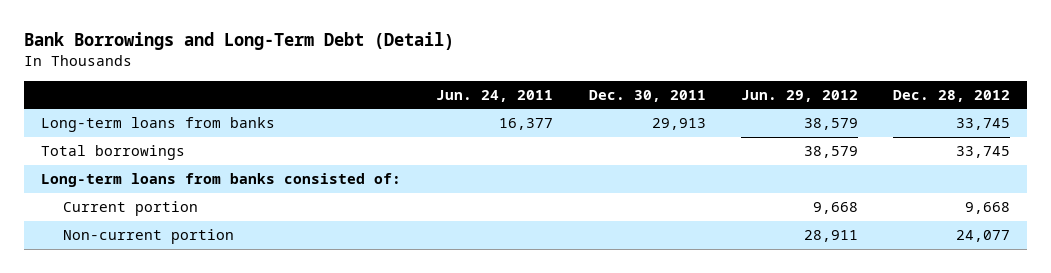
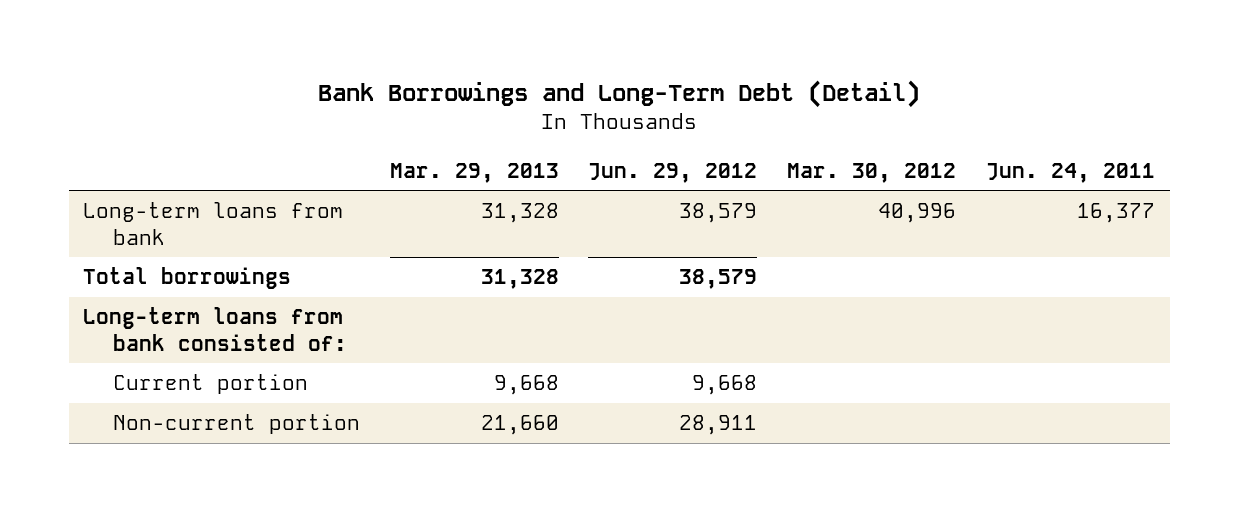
[588,89,706,102] Dec. 30, 2011 -> none
[892,89,1010,102] Dec. 28, 2012 -> none
none -> [389,162,559,183] Mar. 29, 2013
none -> [787,162,957,183] Mar. 30, 2012
[41,117,276,133] Long-term loans from banks -> [83,202,344,245] Long-term loans from bank
[41,173,402,188] Long-term loans from banks consisted of: -> [83,307,347,351] Long-term loans from bank consisted of:

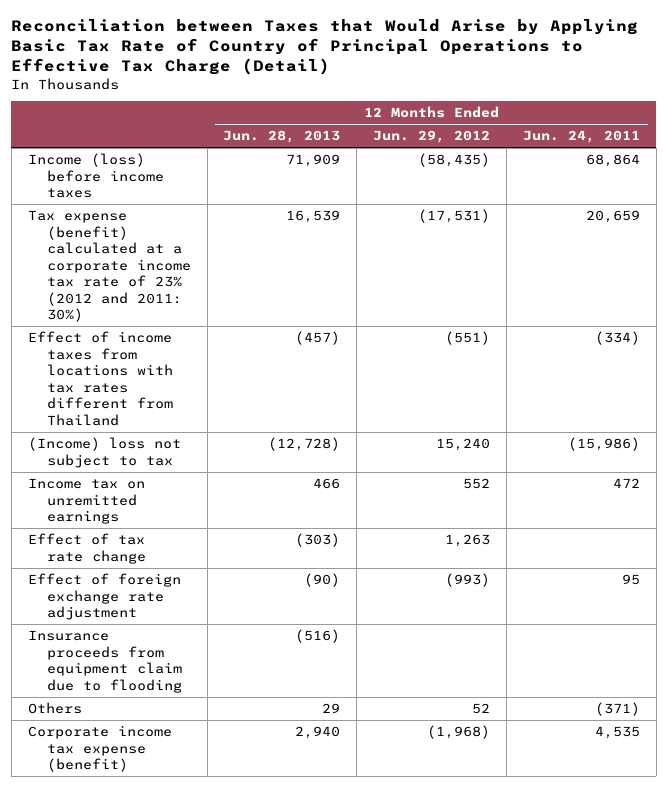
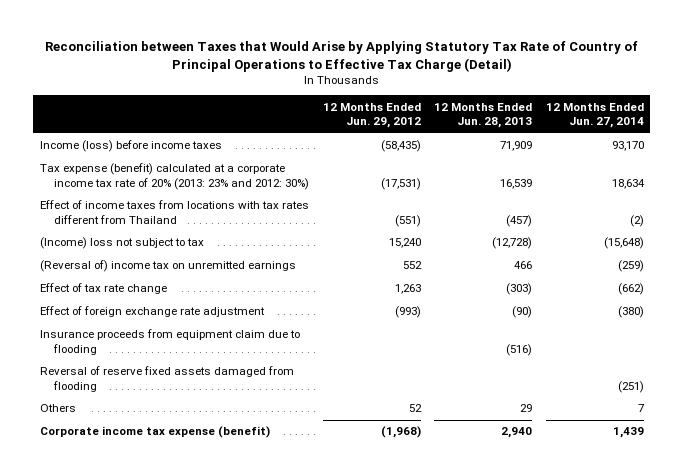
[11,19,639,76] Reconciliation between Taxes that Would Arise by Applying Basic Tax Rate of Country of Principal Operations to Effective Tax Charge (Detail) -> [44,40,638,72] Reconciliation between Taxes that Would Arise by Applying Statutory Tax Rate of Country of Principal Operations to Effective Tax Charge (Detail)
[522,130,640,144] Jun. 24, 2011 -> none
none -> [545,102,644,129] 12 Months Ended Jun. 27, 2014
[27,209,191,323] Tax expense (benefit) calculated at a corporate income tax rate of 23% (2012 and 2011: 30%) -> [40,163,309,190] Tax expense (benefit) calculated at a corporate income tax rate of 20% (2013: 23% and 2012: 30%)
[27,477,145,525] Income tax on unremitted earnings -> [40,260,297,273] (Reversal of) income tax on unremitted earnings
none -> [40,366,295,392] Reversal of reserve fixed assets damaged from flooding

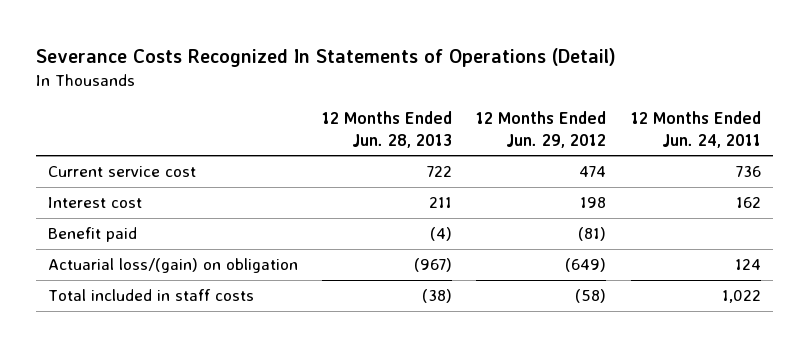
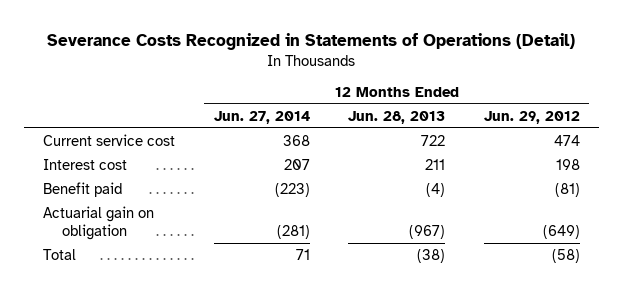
[36,47,617,67] Severance Costs Recognized In Statements of Operations (Detail) -> [47,33,576,51] Severance Costs Recognized in Statements of Operations (Detail)
[630,111,761,148] 12 Months Ended Jun. 24, 2011 -> none
none -> [213,110,310,124] Jun. 27, 2014
[48,258,299,274] Actuarial loss/(gain) on obligation -> [43,205,155,241] Actuarial gain on obligation
[48,289,255,302] Total included in staff costs -> [43,248,77,260] Total

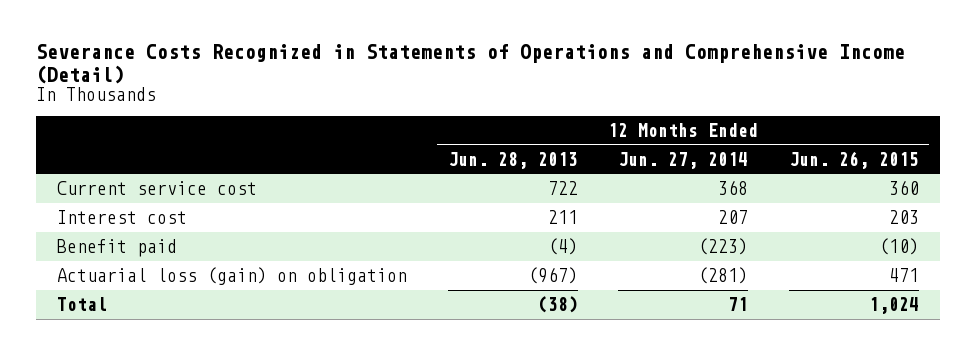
[47,33,576,51] Severance Costs Recognized in Statements of Operations (Detail) -> [36,43,906,84] Severance Costs Recognized in Statements of Operations and Comprehensive Income (Detail)
[483,110,580,124] Jun. 29, 2012 -> none
none -> [789,150,920,169] Jun. 26, 2015
[43,205,155,241] Actuarial gain on obligation -> [56,267,407,286] Actuarial loss (gain) on obligation

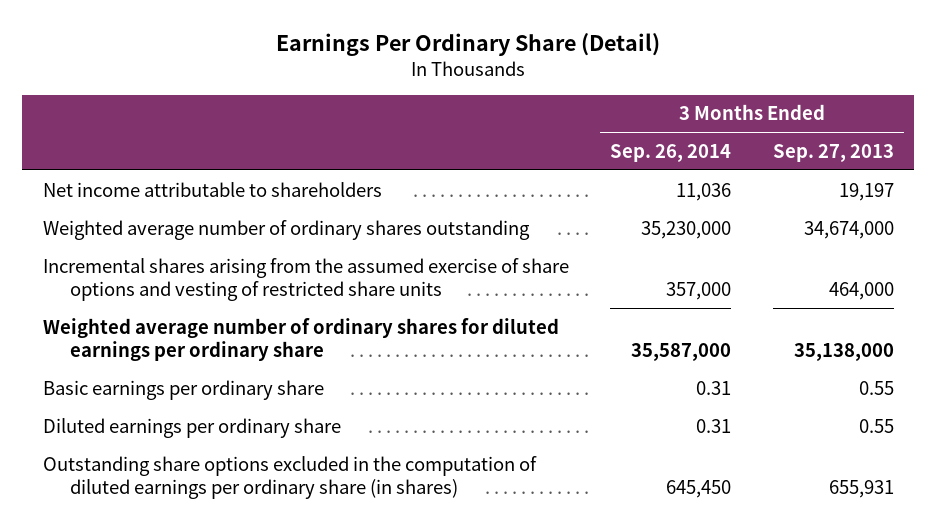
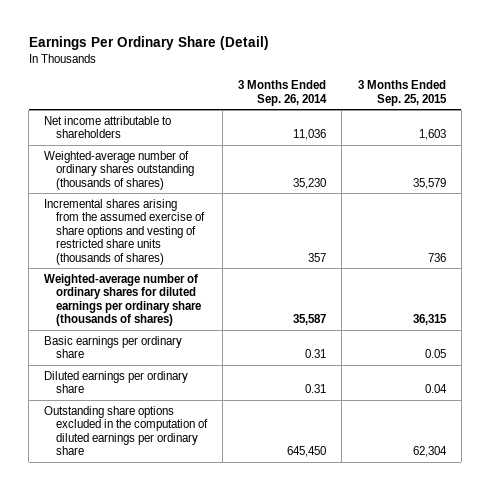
[772,143,894,162] Sep. 27, 2013 -> none
none -> [357,80,447,106] 3 Months Ended Sep. 25, 2015
[42,219,530,240] Weighted average number of ordinary shares outstanding -> [44,150,194,190] Weighted-average number of ordinary shares outstanding (thousands of shares)
[641,220,732,239] 35,230,000 -> [293,177,327,189] 35,230
[42,257,569,302] Incremental shares arising from the assumed exercise of share options and vesting of restricted share units -> [44,198,205,265] Incremental shares arising from the assumed exercise of share options and vesting of restricted share units (thousands of shares)
[666,282,732,301] 357,000 -> [308,252,327,262] 357
[42,317,559,362] Weighted average number of ordinary shares for diluted earnings per ordinary share -> [44,273,201,327] Weighted-average number of ordinary shares for diluted earnings per ordinary share (thousands of shares)
[631,343,732,362] 35,587,000 -> [293,314,327,326] 35,587
[42,455,537,500] Outstanding share options excluded in the computation of diluted earnings per ordinary share (in shares) -> [44,405,208,456] Outstanding share options excluded in the computation of diluted earnings per ordinary share

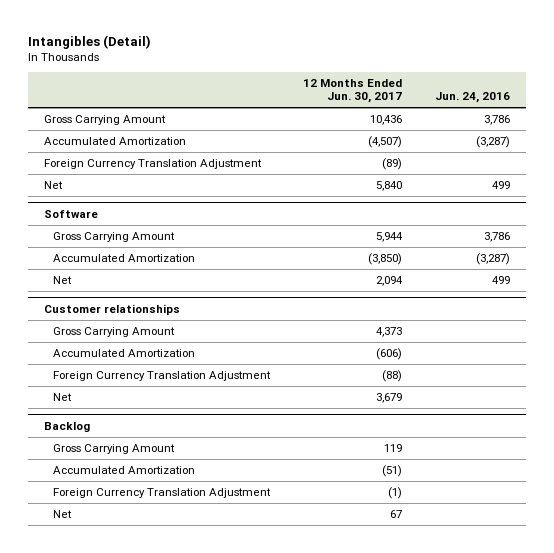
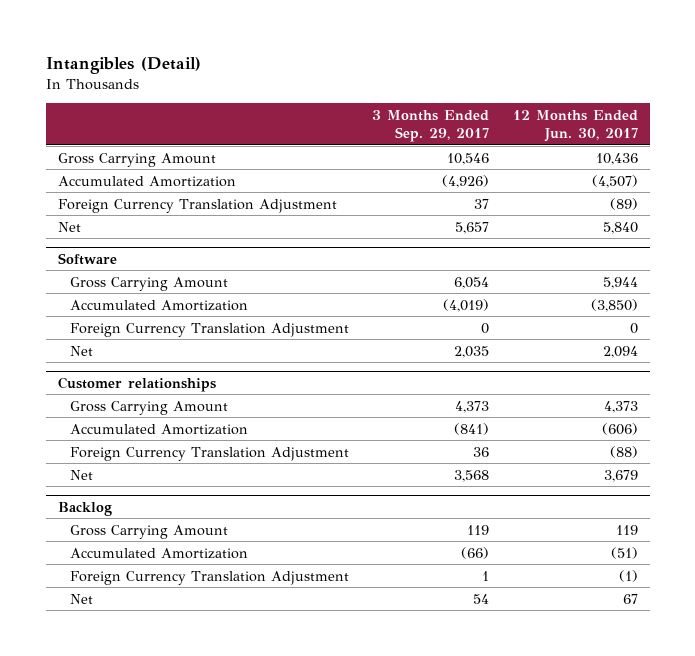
[434,92,510,104] Jun. 24, 2016 -> none
none -> [372,109,490,143] 3 Months Ended Sep. 29, 2017
none -> [69,322,349,337] Foreign Currency Translation Adjustment

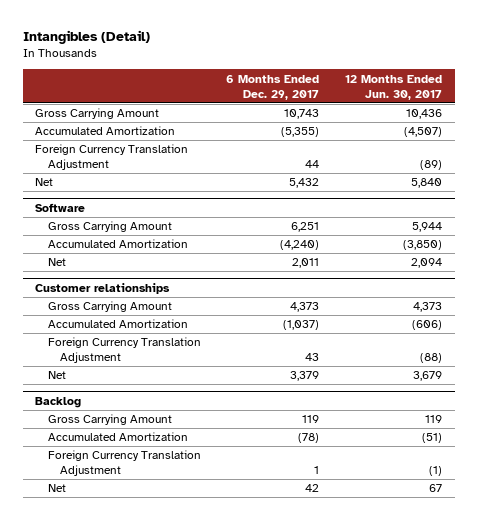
[372,109,490,143] 3 Months Ended Sep. 29, 2017 -> none
none -> [226,74,320,100] 6 Months Ended Dec. 29, 2017
[69,322,349,337] Foreign Currency Translation Adjustment -> none

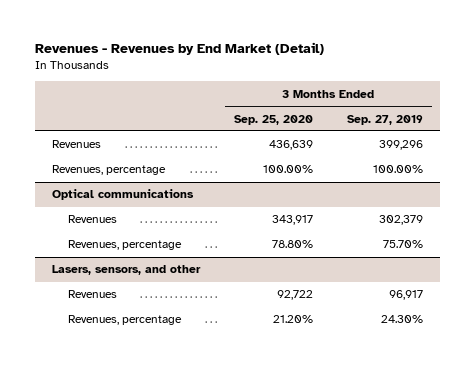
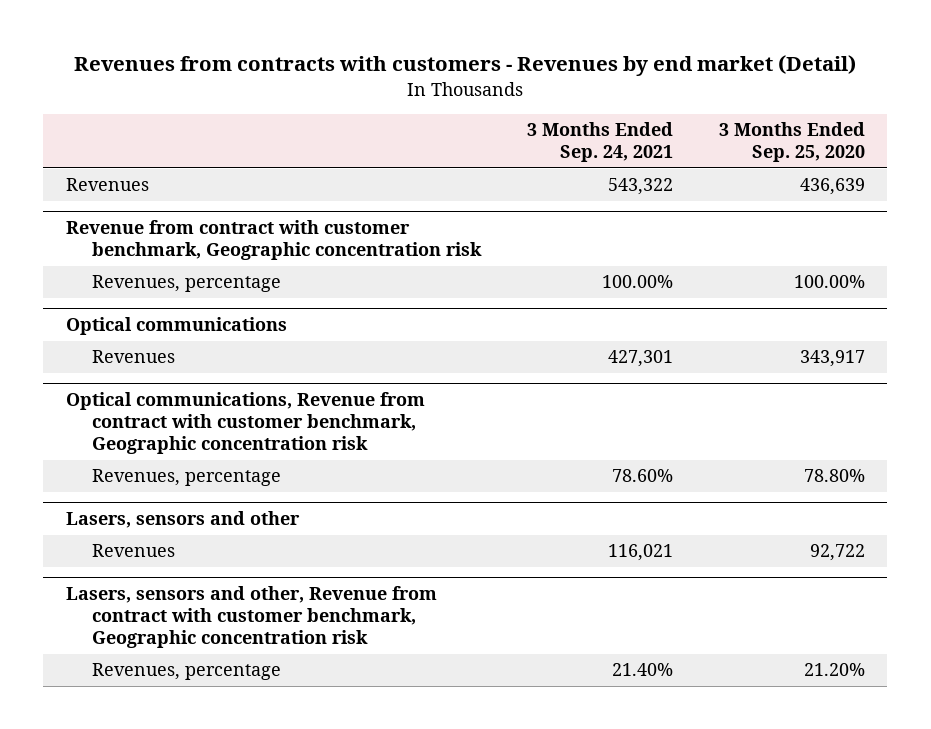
[34,42,324,56] Revenues - Revenues by End Market (Detail) -> [74,55,857,77] Revenues from contracts with customers - Revenues by end market (Detail)
[347,114,424,125] Sep. 27, 2019 -> none
none -> [526,122,673,163] 3 Months Ended Sep. 24, 2021
none -> [66,220,483,261] Revenue from contract with customer benchmark, Geographic concentration risk
none -> [66,392,426,455] Optical communications, Revenue from contract with customer benchmark, Geographic concentration risk
[51,265,201,276] Lasers, sensors, and other -> [66,511,301,529] Lasers, sensors and other
none -> [66,586,438,649] Lasers, sensors and other, Revenue from contract with customer benchmark, Geographic concentration risk

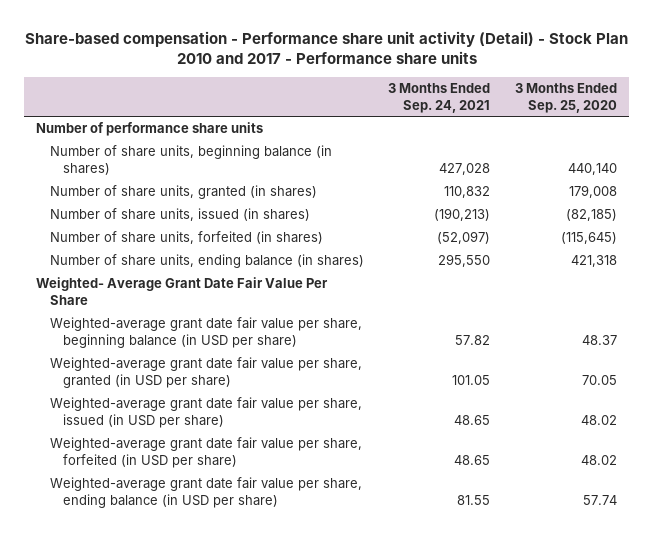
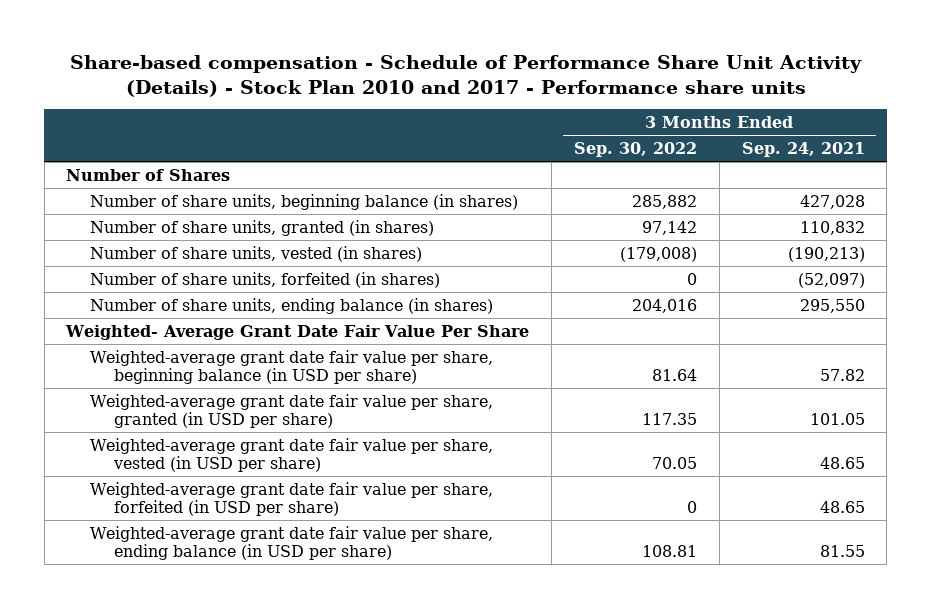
[24,30,628,64] Share-based compensation - Performance share unit activity (Detail) - Stock Plan 2010 and 2017 - Performance share units -> [69,54,862,97] Share-based compensation - Schedule of Performance Share Unit Activity (Details) - Stock Plan 2010 and 2017 - Performance share units
[514,82,617,113] 3 Months Ended Sep. 25, 2020 -> none
none -> [573,141,697,157] Sep. 30, 2022
[36,122,264,137] Number of performance share units -> [66,168,231,181] Number of Shares
[49,208,310,222] Number of share units, issued (in shares) -> [90,245,423,262] Number of share units, vested (in shares)
[49,397,362,428] Weighted-average grant date fair value per share, issued (in USD per share) -> [90,437,494,472] Weighted-average grant date fair value per share, vested (in USD per share)

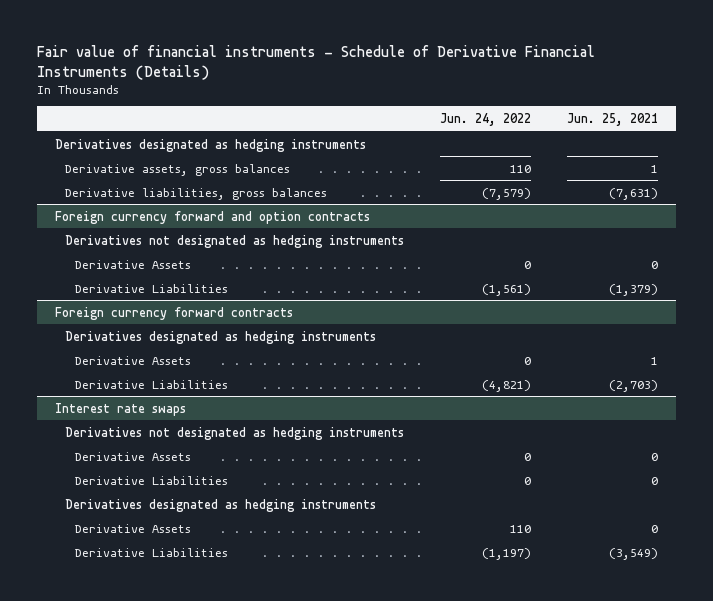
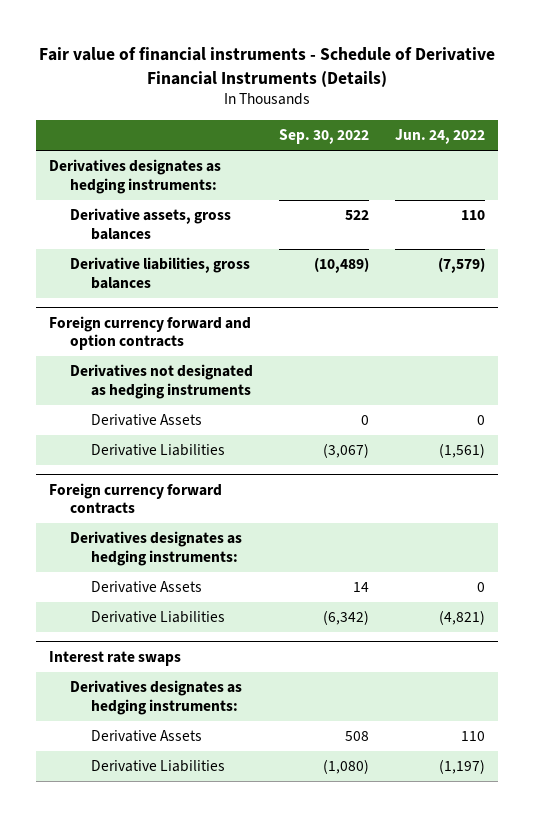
[566,112,658,126] Jun. 25, 2021 -> none
none -> [279,129,370,145] Sep. 30, 2022
[55,138,367,152] Derivatives designated as hedging instruments -> [49,159,222,194] Derivatives designates as hedging instruments:
[65,330,377,344] Derivatives designated as hedging instruments -> [70,531,243,566] Derivatives designates as hedging instruments:
[65,426,405,440] Derivatives not designated as hedging instruments -> none
[74,451,191,461] Derivative Assets -> none
[74,475,228,485] Derivative Liabilities -> none
[65,498,377,512] Derivatives designated as hedging instruments -> [70,680,243,715] Derivatives designates as hedging instruments:

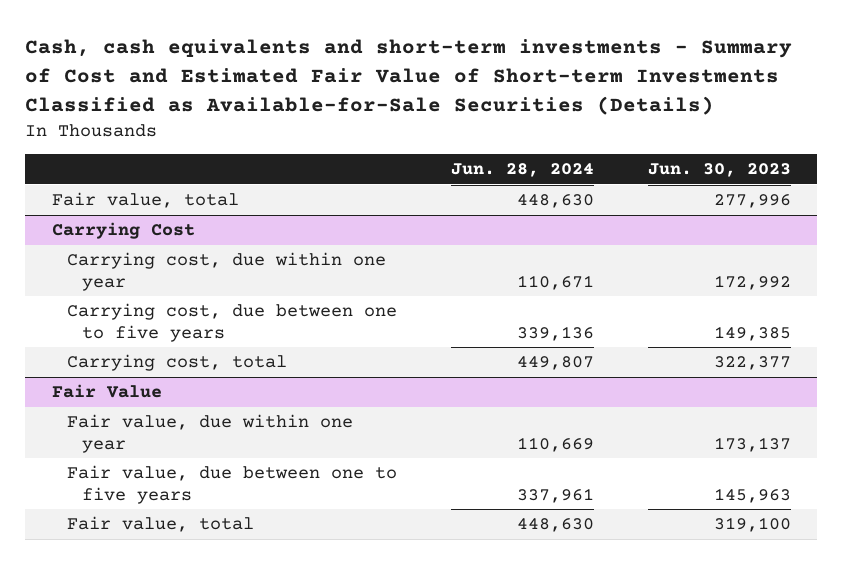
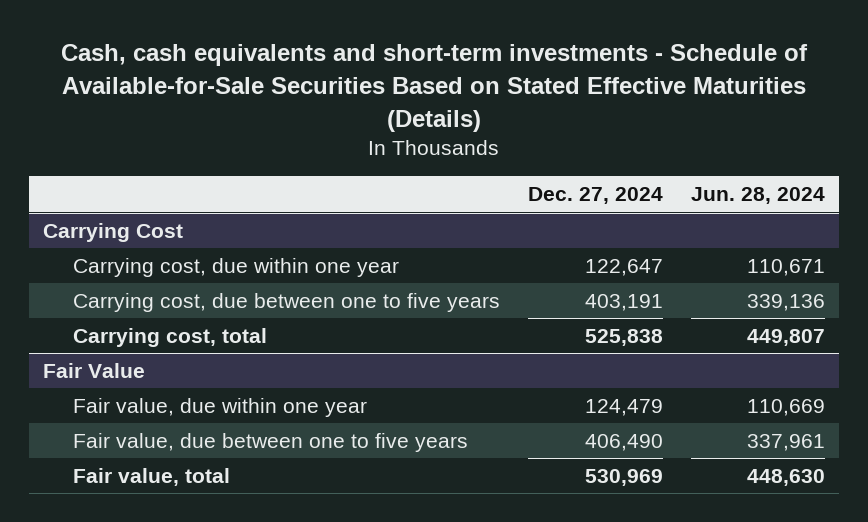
[24,39,792,115] Cash, cash equivalents and short-term investments - Summary of Cost and Estimated Fair Value of Short-term Investments Classified as Available-for-Sale Securities (Details) -> [60,44,808,132] Cash, cash equivalents and short-term investments - Schedule of Available-for-Sale Securities Based on Stated Effective Maturities (Details)
[647,163,791,178] Jun. 30, 2023 -> none
none -> [528,187,664,205] Dec. 27, 2024
[51,192,239,209] Fair value, total -> none

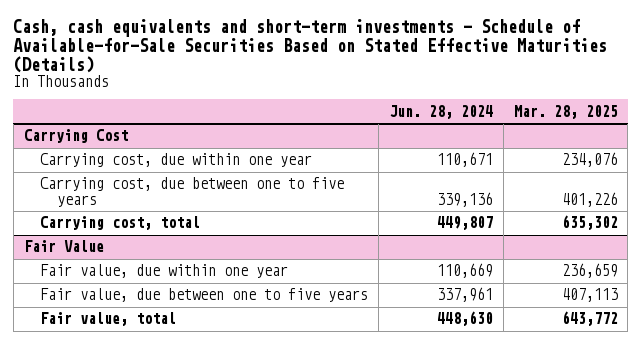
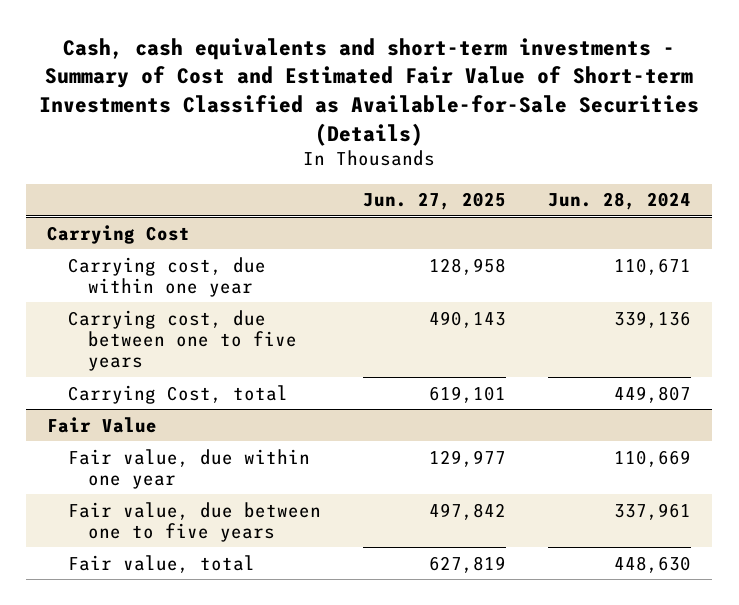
[13,18,608,73] Cash, cash equivalents and short-term investments - Schedule of Available-for-Sale Securities Based on Stated Effective Maturities (Details) -> [39,37,700,146] Cash, cash equivalents and short-term investments - Summary of Cost and Estimated Fair Value of Short-term Investments Classified as Available-for-Sale Securities (Details)
[513,104,618,119] Mar. 28, 2025 -> none
none -> [363,192,507,211] Jun. 27, 2025
[40,216,201,231] Carrying cost, total -> [67,384,288,404] Carrying Cost, total

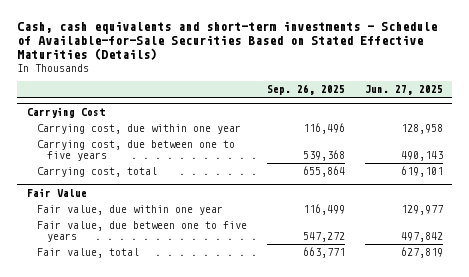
[39,37,700,146] Cash, cash equivalents and short-term investments - Summary of Cost and Estimated Fair Value of Short-term Investments Classified as Available-for-Sale Securities (Details) -> [16,20,437,61] Cash, cash equivalents and short-term investments - Schedule of Available-for-Sale Securities Based on Stated Effective Maturities (Details)
[548,192,692,211] Jun. 28, 2024 -> none
none -> [266,84,345,96] Sep. 26, 2025
[67,384,288,404] Carrying Cost, total -> [36,167,157,178] Carrying cost, total

